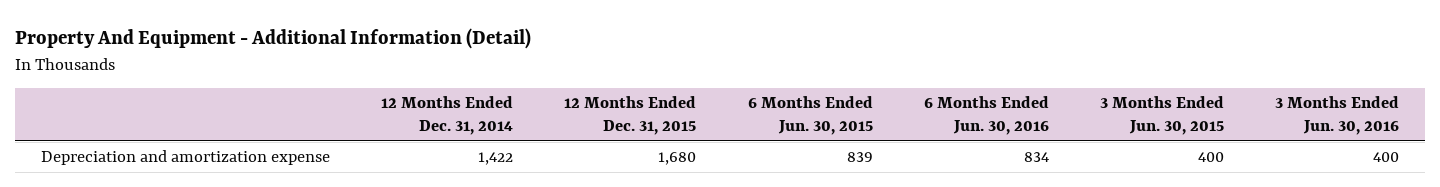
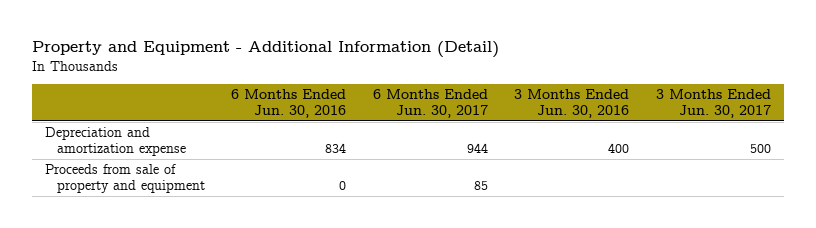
[15,28,532,50] Property And Equipment - Additional Information (Detail) -> [31,41,499,59] Property and Equipment - Additional Information (Detail)
[381,96,514,136] 12 Months Ended Dec. 31, 2014 -> none
[564,96,697,136] 12 Months Ended Dec. 31, 2015 -> none
[747,96,873,136] 6 Months Ended Jun. 30, 2015 -> none
[1100,96,1225,136] 3 Months Ended Jun. 30, 2015 -> none
none -> [372,89,488,118] 6 Months Ended Jun. 30, 2017
none -> [655,89,771,118] 3 Months Ended Jun. 30, 2017
none -> [44,164,205,193] Proceeds from sale of property and equipment

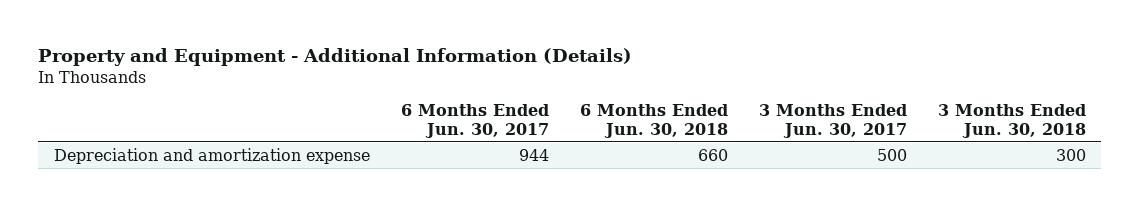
[31,41,499,59] Property and Equipment - Additional Information (Detail) -> [38,48,633,67] Property and Equipment - Additional Information (Details)
[231,89,347,118] 6 Months Ended Jun. 30, 2016 -> none
[514,89,630,118] 3 Months Ended Jun. 30, 2016 -> none
none -> [579,104,728,139] 6 Months Ended Jun. 30, 2018
none -> [937,104,1086,139] 3 Months Ended Jun. 30, 2018
[44,164,205,193] Proceeds from sale of property and equipment -> none

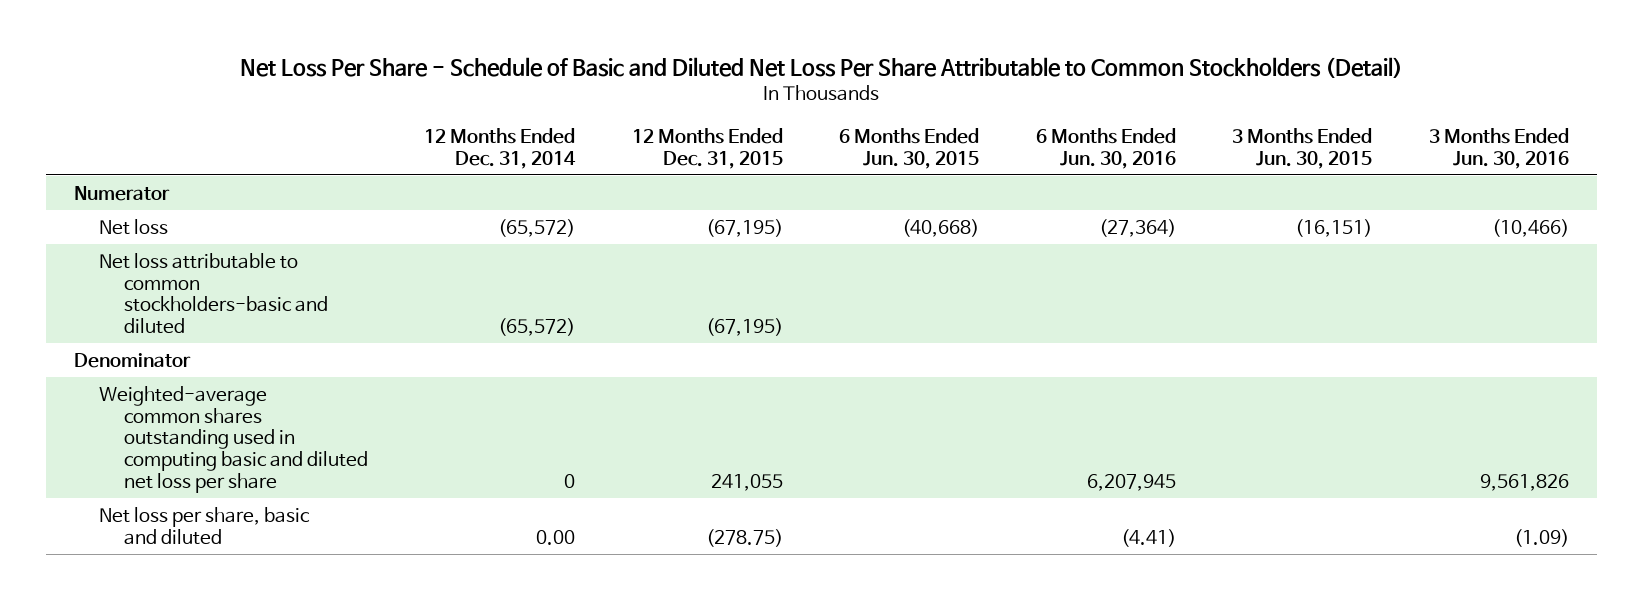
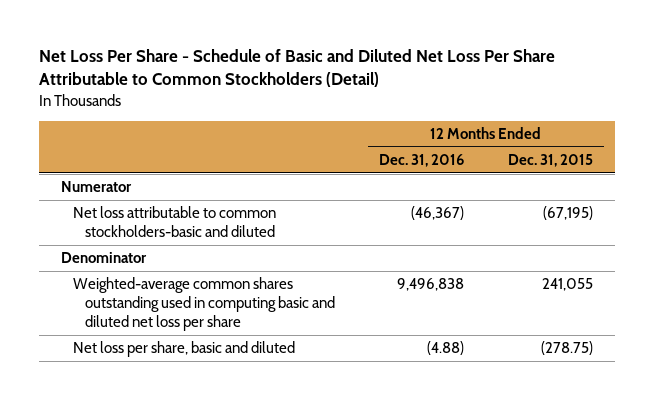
[424,127,577,169] 12 Months Ended Dec. 31, 2014 -> none
[839,127,980,169] 6 Months Ended Jun. 30, 2015 -> none
[1035,127,1176,169] 6 Months Ended Jun. 30, 2016 -> none
[1232,127,1373,169] 3 Months Ended Jun. 30, 2015 -> none
[1428,127,1569,169] 3 Months Ended Jun. 30, 2016 -> none
none -> [378,154,464,168] Dec. 31, 2016
[98,218,168,235] Net loss -> none

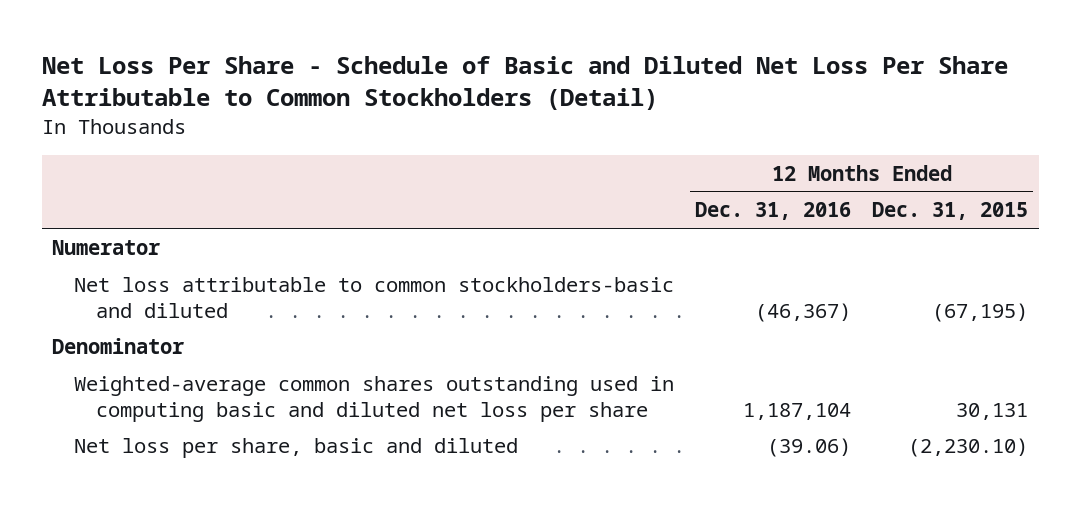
[396,278,464,292] 9,496,838 -> [743,402,852,420] 1,187,104
[541,278,593,292] 241,055 -> [956,402,1029,420] 30,131
[426,341,464,356] (4.88) -> [767,437,852,457] (39.06)
[540,341,593,356] (278.75) -> [908,437,1029,457] (2,230.10)

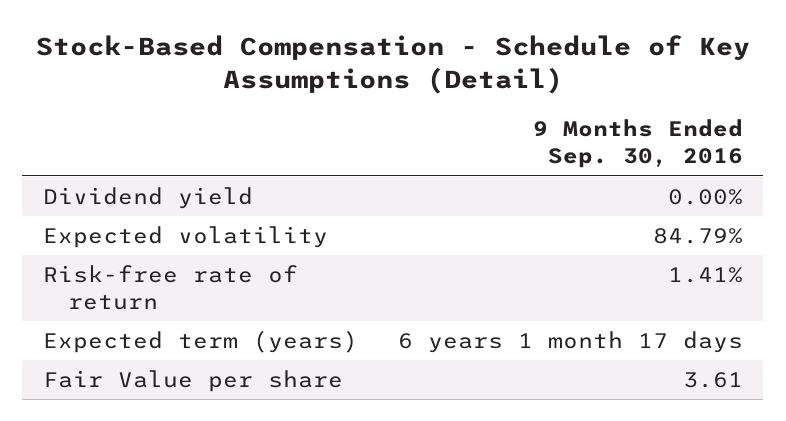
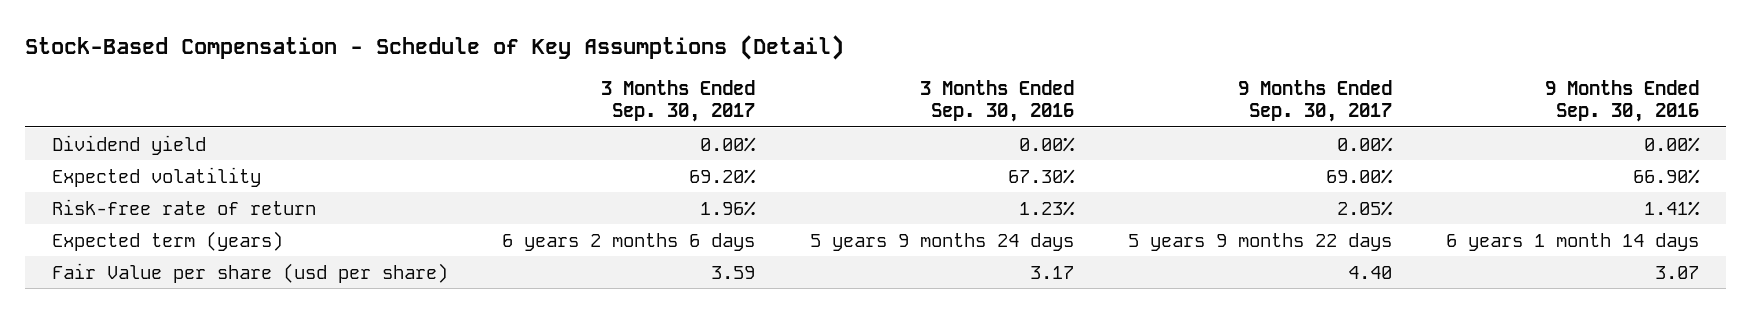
none -> [601,80,756,123] 3 Months Ended Sep. 30, 2017
none -> [919,80,1074,123] 3 Months Ended Sep. 30, 2016
none -> [1237,80,1392,123] 9 Months Ended Sep. 30, 2017
[653,228,744,245] 84.79% -> [1632,168,1700,184] 66.90%
[398,331,744,354] 6 years 1 month 17 days -> [1445,232,1699,251] 6 years 1 month 14 days
[42,370,343,393] Fair Value per share -> [52,262,449,283] Fair Value per share (usd per share)
[683,372,744,389] 3.61 -> [1654,265,1699,279] 3.07

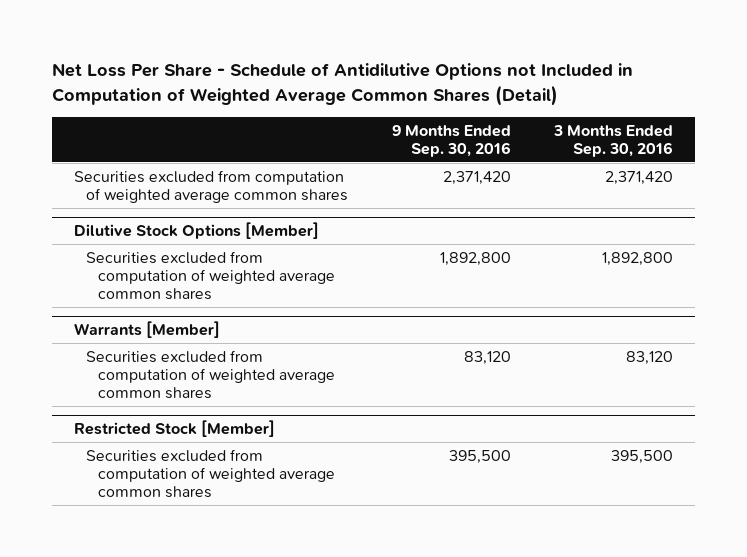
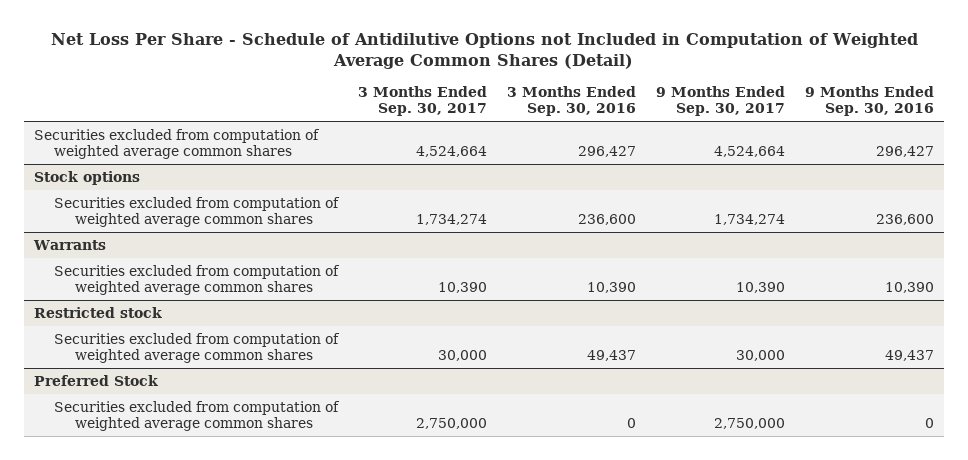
none -> [358,86,488,117] 3 Months Ended Sep. 30, 2017
none -> [656,86,786,117] 9 Months Ended Sep. 30, 2017
[442,170,511,185] 2,371,420 -> [876,145,935,157] 296,427
[605,170,674,185] 2,371,420 -> [578,145,637,157] 296,427
[73,221,319,239] Dilutive Stock Options [Member] -> [33,170,140,185] Stock options
[439,251,511,266] 1,892,800 -> [876,213,935,225] 236,600
[602,251,674,266] 1,892,800 -> [578,213,637,225] 236,600
[73,320,220,338] Warrants [Member] -> [32,239,106,250] Warrants
[463,350,511,365] 83,120 -> [885,281,935,293] 10,390
[626,350,674,365] 83,120 -> [587,281,637,293] 10,390
[73,419,275,437] Restricted Stock [Member] -> [33,306,162,318] Restricted stock
[448,449,511,464] 395,500 -> [885,349,935,361] 49,437
[611,449,674,464] 395,500 -> [587,349,637,361] 49,437
none -> [33,374,158,386] Preferred Stock
none -> [54,400,341,431] Securities excluded from computation of weighted average common shares

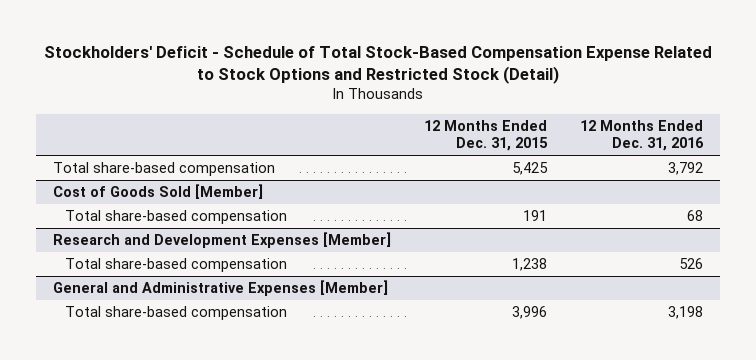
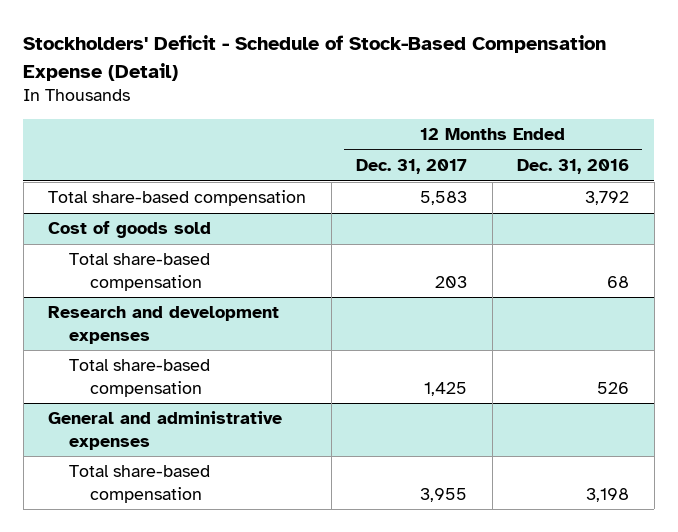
[44,46,713,85] Stockholders' Deficit - Schedule of Total Stock-Based Compensation Expense Related to Stock Options and Restricted Stock (Detail) -> [23,35,607,81] Stockholders' Deficit - Schedule of Stock-Based Compensation Expense (Detail)
[424,120,549,152] 12 Months Ended Dec. 31, 2015 -> none
none -> [356,159,468,175] Dec. 31, 2017
[52,184,263,200] Cost of Goods Sold [Member] -> [48,221,212,239] Cost of goods sold
[52,232,391,249] Research and Development Expenses [Member] -> [48,306,280,344] Research and development expenses
[52,280,388,297] General and Administrative Expenses [Member] -> [48,411,283,450] General and administrative expenses

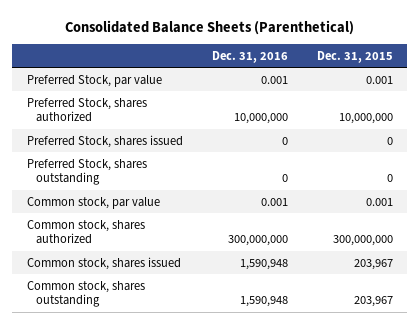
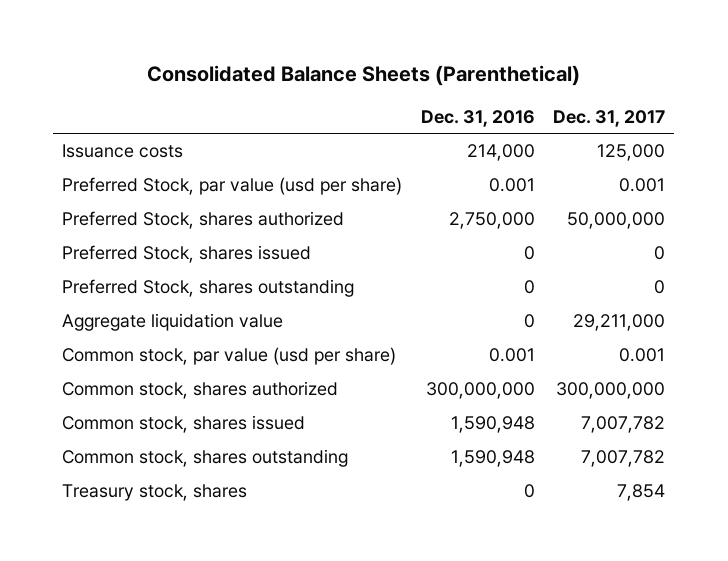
[316,50,393,63] Dec. 31, 2015 -> none
none -> [553,109,666,127] Dec. 31, 2017
none -> [62,144,184,159] Issuance costs
[26,74,162,87] Preferred Stock, par value -> [62,177,403,196] Preferred Stock, par value (usd per share)
[233,113,288,125] 10,000,000 -> [448,212,535,230] 2,750,000
none -> [62,313,284,332] Aggregate liquidation value
[26,196,160,209] Common stock, par value -> [62,347,397,366] Common stock, par value (usd per share)
none -> [62,484,248,502] Treasury stock, shares

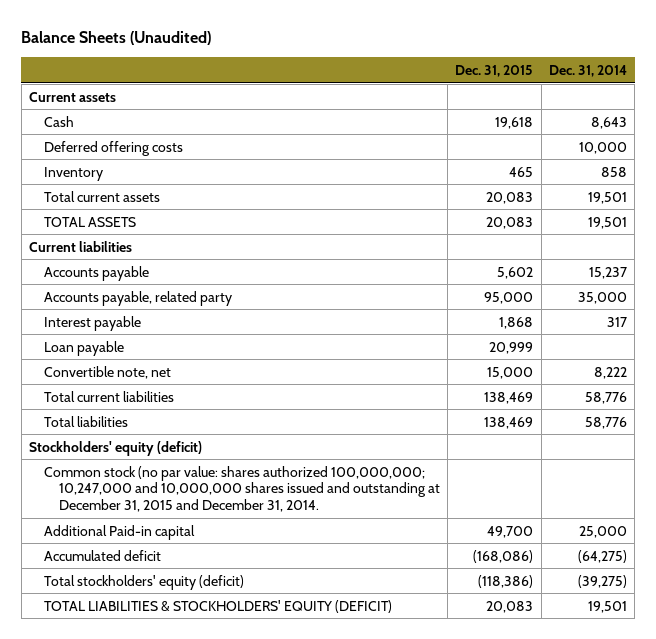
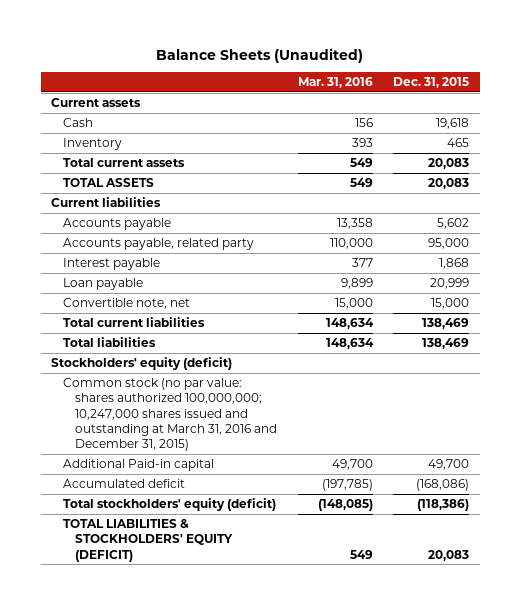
[548,64,627,77] Dec. 31, 2014 -> none
none -> [297,77,373,89] Mar. 31, 2016
[44,140,184,156] Deferred offering costs -> none
[44,465,441,513] Common stock (no par value: shares authorized 100,000,000; 10,247,000 and 10,000,000 shares issued and outstanding at December 31, 2015 and December 31, 2014. -> [63,378,278,452] Common stock (no par value: shares authorized 100,000,000; 10,247,000 shares issued and outstanding at March 31, 2016 and December 31, 2015)

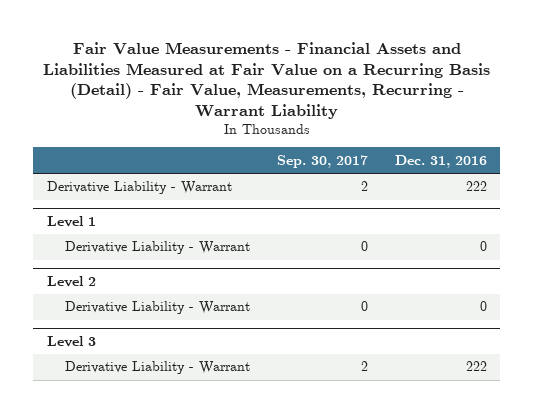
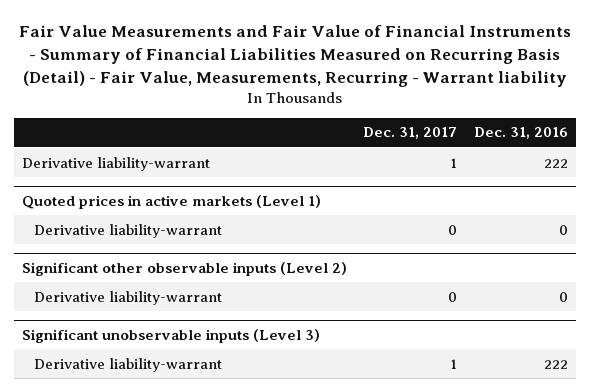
[42,41,490,120] Fair Value Measurements - Financial Assets and Liabilities Measured at Fair Value on a Recurring Basis (Detail) - Fair Value, Measurements, Recurring - Warrant Liability -> [18,24,571,87] Fair Value Measurements and Fair Value of Financial Instruments - Summary of Financial Liabilities Measured on Recurring Basis (Detail) - Fair Value, Measurements, Recurring - Warrant liability
[277,154,369,168] Sep. 30, 2017 -> none
none -> [363,127,458,140] Dec. 31, 2017
[46,181,232,195] Derivative Liability - Warrant -> [21,156,210,171] Derivative liability-warrant
[46,215,96,227] Level 1 -> [21,194,321,209] Quoted prices in active markets (Level 1)
[65,241,251,255] Derivative Liability - Warrant -> [33,223,222,238] Derivative liability-warrant
[46,275,96,287] Level 2 -> [21,261,347,276] Significant other observable inputs (Level 2)
[65,301,251,315] Derivative Liability - Warrant -> [33,290,222,305] Derivative liability-warrant
[46,335,96,347] Level 3 -> [21,328,320,343] Significant unobservable inputs (Level 3)
[65,361,251,375] Derivative Liability - Warrant -> [33,357,222,372] Derivative liability-warrant

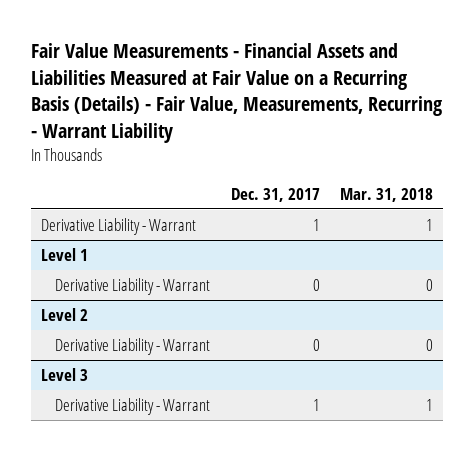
[18,24,571,87] Fair Value Measurements and Fair Value of Financial Instruments - Summary of Financial Liabilities Measured on Recurring Basis (Detail) - Fair Value, Measurements, Recurring - Warrant liability -> [31,42,443,143] Fair Value Measurements - Financial Assets and Liabilities Measured at Fair Value on a Recurring Basis (Details) - Fair Value, Measurements, Recurring - Warrant Liability
[474,127,569,140] Dec. 31, 2016 -> none
none -> [339,187,433,202] Mar. 31, 2018
[21,156,210,171] Derivative liability-warrant -> [41,218,197,236] Derivative Liability - Warrant
[21,194,321,209] Quoted prices in active markets (Level 1) -> [41,248,89,262] Level 1
[33,223,222,238] Derivative liability-warrant -> [55,278,211,296] Derivative Liability - Warrant
[21,261,347,276] Significant other observable inputs (Level 2) -> [41,308,89,322] Level 2
[33,290,222,305] Derivative liability-warrant -> [55,338,211,356] Derivative Liability - Warrant
[21,328,320,343] Significant unobservable inputs (Level 3) -> [41,368,89,382] Level 3
[33,357,222,372] Derivative liability-warrant -> [55,398,211,416] Derivative Liability - Warrant

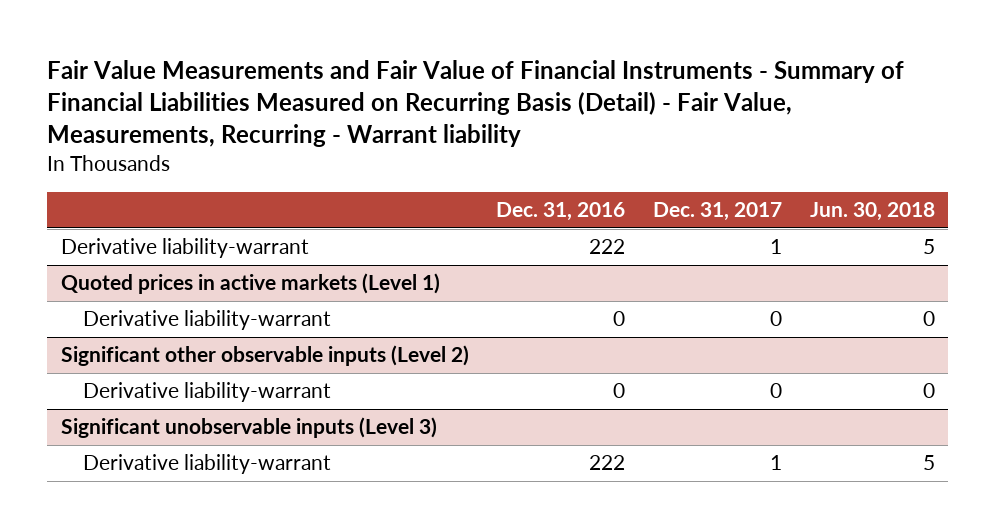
[31,42,443,143] Fair Value Measurements - Financial Assets and Liabilities Measured at Fair Value on a Recurring Basis (Details) - Fair Value, Measurements, Recurring - Warrant Liability -> [46,59,904,148] Fair Value Measurements and Fair Value of Financial Instruments - Summary of Financial Liabilities Measured on Recurring Basis (Detail) - Fair Value, Measurements, Recurring - Warrant liability
[339,187,433,202] Mar. 31, 2018 -> none
none -> [496,202,626,222] Dec. 31, 2016
none -> [809,202,935,222] Jun. 30, 2018
[41,218,197,236] Derivative Liability - Warrant -> [60,238,309,259] Derivative liability-warrant
[41,248,89,262] Level 1 -> [60,273,440,295] Quoted prices in active markets (Level 1)
[55,278,211,296] Derivative Liability - Warrant -> [83,310,332,331] Derivative liability-warrant
[41,308,89,322] Level 2 -> [60,345,469,367] Significant other observable inputs (Level 2)
[55,338,211,356] Derivative Liability - Warrant -> [83,382,332,403] Derivative liability-warrant
[41,368,89,382] Level 3 -> [60,417,437,439] Significant unobservable inputs (Level 3)
[55,398,211,416] Derivative Liability - Warrant -> [83,454,332,475] Derivative liability-warrant

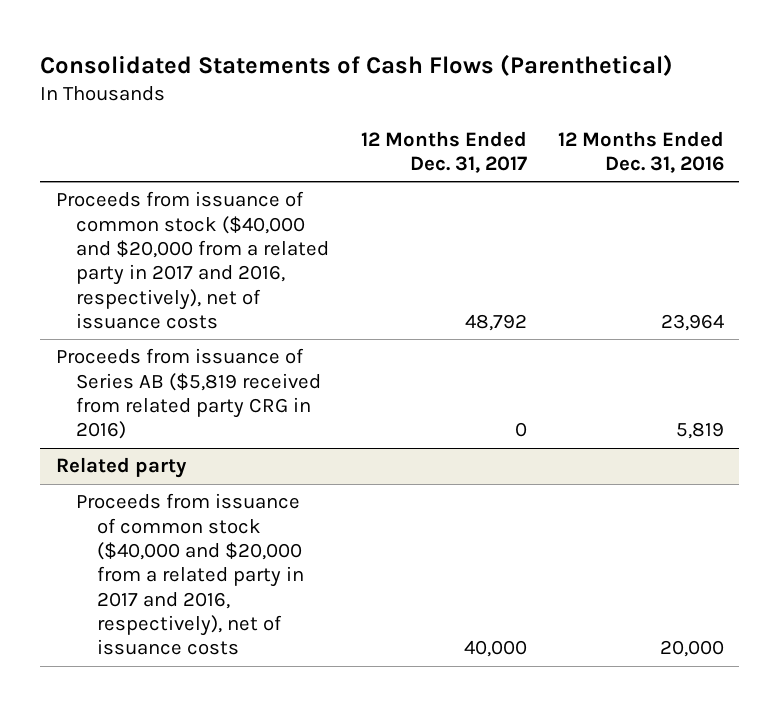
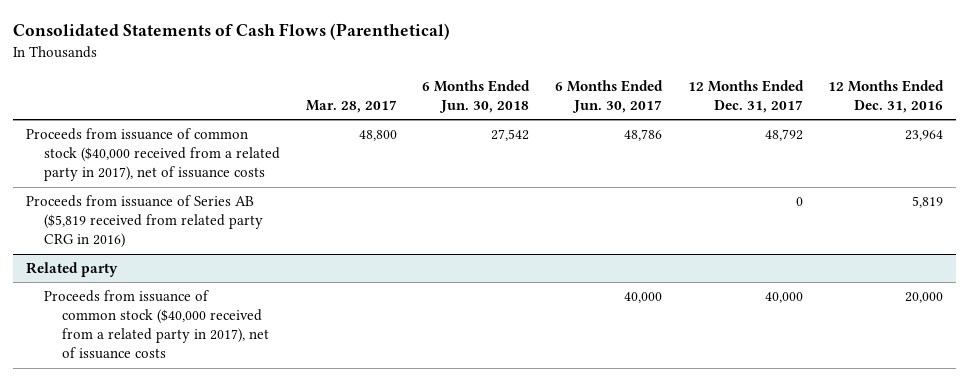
none -> [305,99,397,113] Mar. 28, 2017
none -> [422,79,531,113] 6 Months Ended Jun. 30, 2018
none -> [555,79,664,113] 6 Months Ended Jun. 30, 2017
[55,191,330,329] Proceeds from issuance of common stock ($40,000 and $20,000 from a related party in 2017 and 2016, respectively), net of issuance costs -> [25,128,281,182] Proceeds from issuance of common stock ($40,000 received from a related party in 2017), net of issuance costs
[76,493,304,656] Proceeds from issuance of common stock ($40,000 and $20,000 from a related party in 2017 and 2016, respectively), net of issuance costs -> [44,290,270,360] Proceeds from issuance of common stock ($40,000 received from a related party in 2017), net of issuance costs

